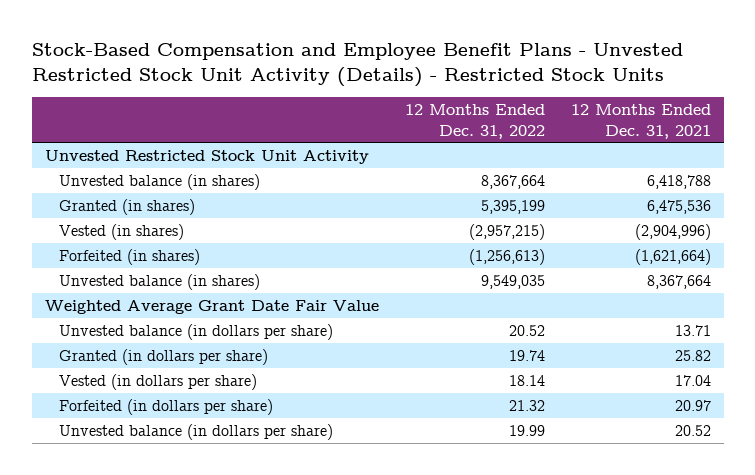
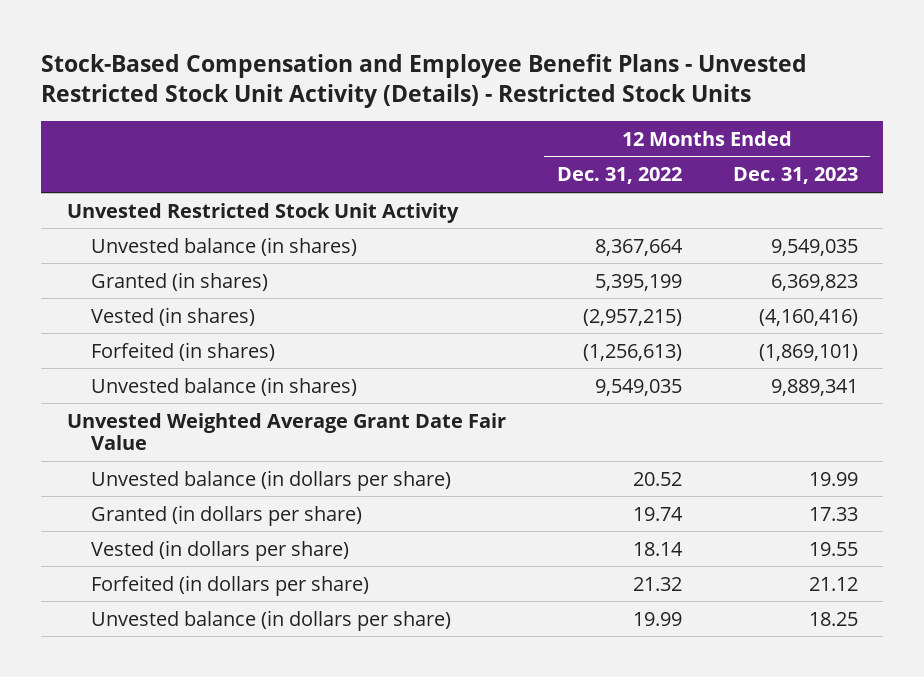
[570,103,711,139] 12 Months Ended Dec. 31, 2021 -> none
none -> [732,167,858,185] Dec. 31, 2023
[44,299,379,314] Weighted Average Grant Date Fair Value -> [66,412,506,451] Unvested Weighted Average Grant Date Fair Value

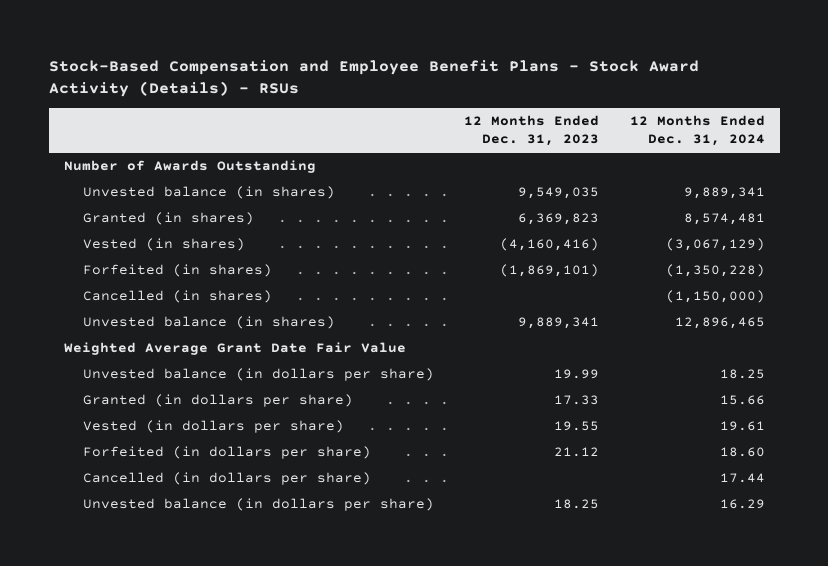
[41,53,808,108] Stock-Based Compensation and Employee Benefit Plans - Unvested Restricted Stock Unit Activity (Details) - Restricted Stock Units -> [48,59,699,98] Stock-Based Compensation and Employee Benefit Plans - Stock Award Activity (Details) - RSUs
[556,167,682,185] Dec. 31, 2022 -> none
none -> [629,114,765,147] 12 Months Ended Dec. 31, 2024
[66,202,459,223] Unvested Restricted Stock Unit Activity -> [63,160,316,174] Number of Awards Outstanding
none -> [83,290,273,304] Cancelled (in shares)
[66,412,506,451] Unvested Weighted Average Grant Date Fair Value -> [63,342,406,356] Weighted Average Grant Date Fair Value
none -> [83,472,372,486] Cancelled (in dollars per share)

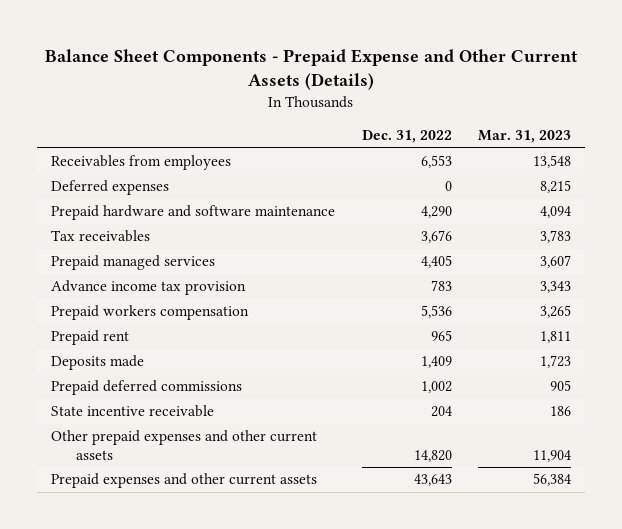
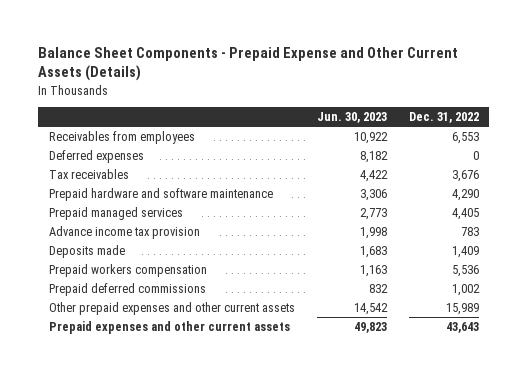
[478,130,572,144] Mar. 31, 2023 -> none
none -> [316,112,387,124] Jun. 30, 2023
[50,205,335,221] Prepaid hardware and software maintenance -> [49,187,274,201] Prepaid hardware and software maintenance
[50,330,129,346] Prepaid rent -> none
[50,305,249,321] Prepaid workers compensation -> [49,263,208,277] Prepaid workers compensation
[50,405,214,418] State incentive receivable -> none
[413,450,452,463] 14,820 -> [445,302,479,315] 15,989

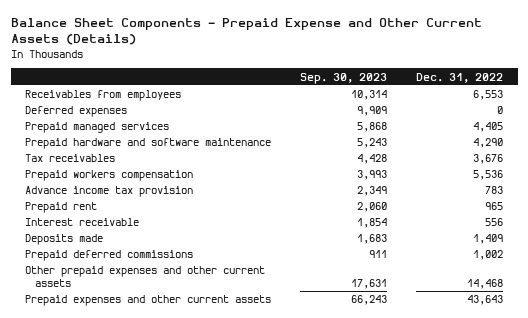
[316,112,387,124] Jun. 30, 2023 -> none
none -> [300,72,388,84] Sep. 30, 2023
[49,187,274,201] Prepaid hardware and software maintenance -> [25,138,272,150] Prepaid hardware and software maintenance
[49,168,130,179] Tax receivables -> [25,154,116,163] Tax receivables
[49,263,208,277] Prepaid workers compensation -> [25,170,194,182] Prepaid workers compensation
none -> [25,202,98,214] Prepaid rent
none -> [25,218,140,227] Interest receivable
[445,302,479,315] 15,989 -> [467,279,504,290] 14,468

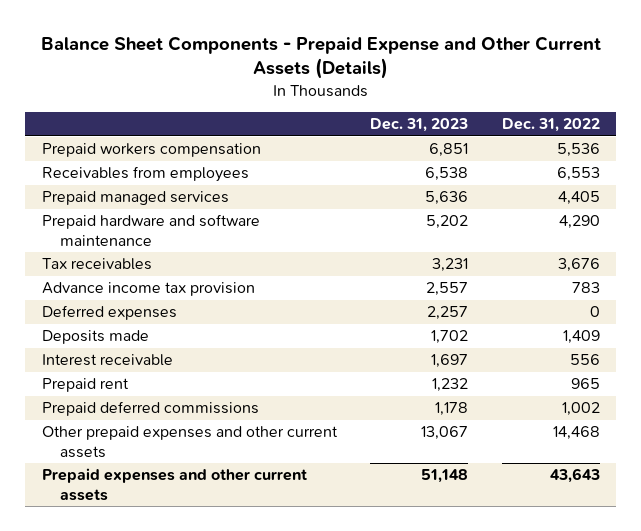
[300,72,388,84] Sep. 30, 2023 -> none
none -> [370,118,469,133] Dec. 31, 2023
[25,170,194,182] Prepaid workers compensation -> [41,143,261,158] Prepaid workers compensation
[25,106,128,118] Deferred expenses -> [41,305,177,321] Deferred expenses
[25,218,140,227] Interest receivable -> [41,354,173,367] Interest receivable
[25,202,98,214] Prepaid rent -> [41,378,129,393] Prepaid rent

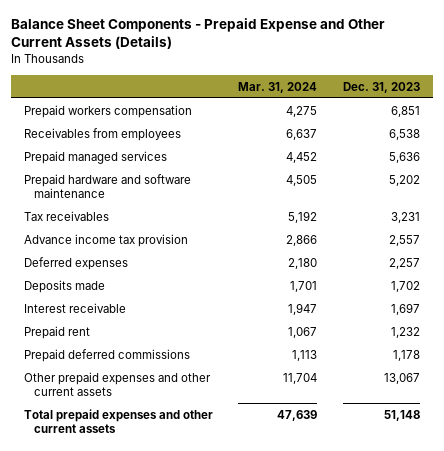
[501,118,600,133] Dec. 31, 2022 -> none
none -> [238,81,318,93] Mar. 31, 2024
[41,468,307,501] Prepaid expenses and other current assets -> [23,408,213,433] Total prepaid expenses and other current assets

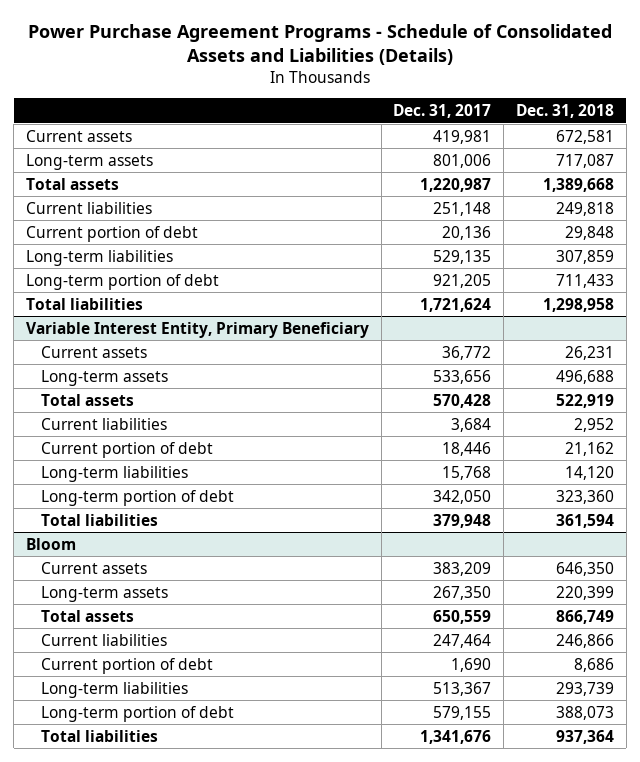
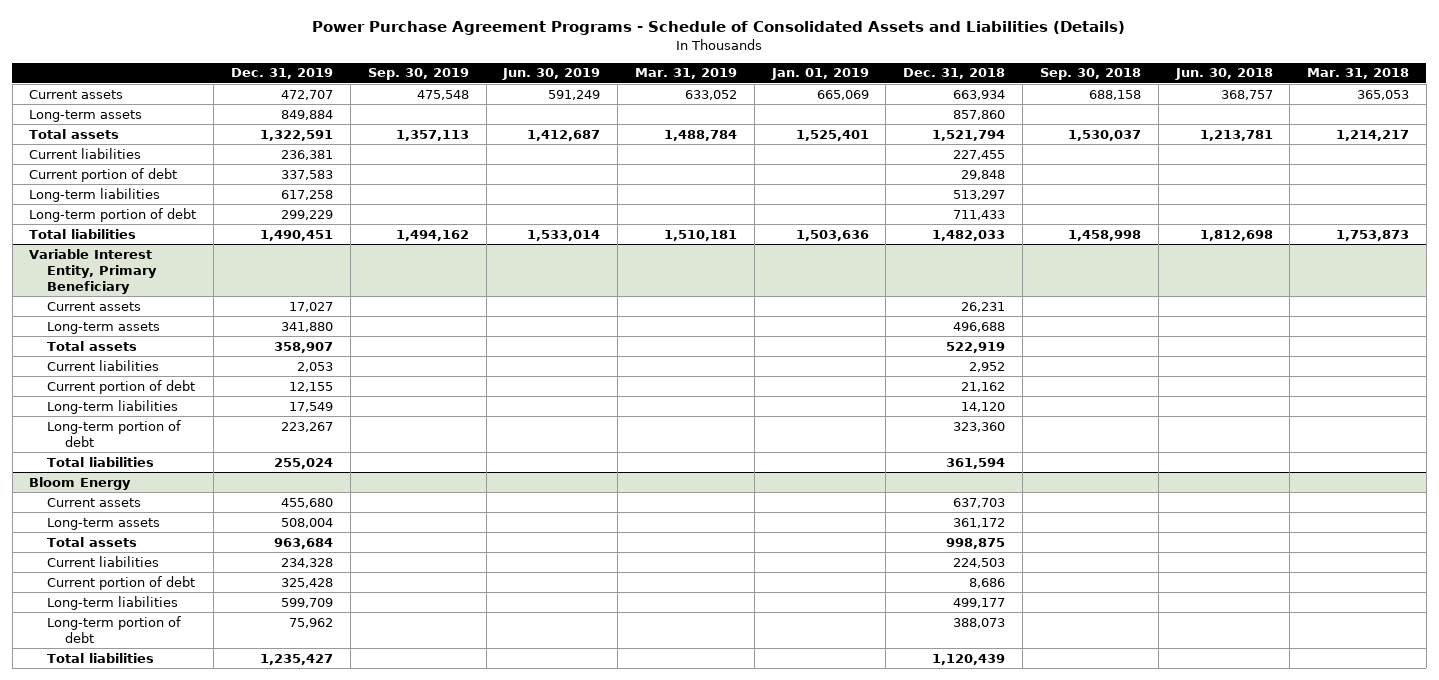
[393,103,492,118] Dec. 31, 2017 -> none
none -> [231,68,334,80] Dec. 31, 2019
none -> [367,68,469,81] Sep. 30, 2019
none -> [502,68,601,81] Jun. 30, 2019
none -> [635,68,738,80] Mar. 31, 2019
none -> [770,68,869,81] Jan. 01, 2019
none -> [1039,68,1141,81] Sep. 30, 2018
none -> [1174,68,1273,81] Jun. 30, 2018
none -> [1307,68,1410,80] Mar. 31, 2018
[555,129,614,144] 672,581 -> [953,89,1006,100] 663,934
[555,153,614,168] 717,087 -> [953,109,1006,120] 857,860
[542,177,614,192] 1,389,668 -> [932,129,1006,141] 1,521,794
[555,201,614,216] 249,818 -> [953,149,1006,160] 227,455
[555,249,614,264] 307,859 -> [953,189,1006,200] 513,297
[542,297,614,312] 1,298,958 -> [932,229,1006,241] 1,482,033
[25,537,76,550] Bloom -> [29,476,132,490] Bloom Energy
[555,561,614,576] 646,350 -> [953,497,1006,508] 637,703
[555,585,614,600] 220,399 -> [953,517,1006,528] 361,172
[555,609,614,624] 866,749 -> [946,537,1006,549] 998,875
[555,633,614,648] 246,866 -> [953,557,1006,568] 224,503
[555,681,614,696] 293,739 -> [953,597,1006,608] 499,177
[555,729,614,744] 937,364 -> [932,653,1006,665] 1,120,439

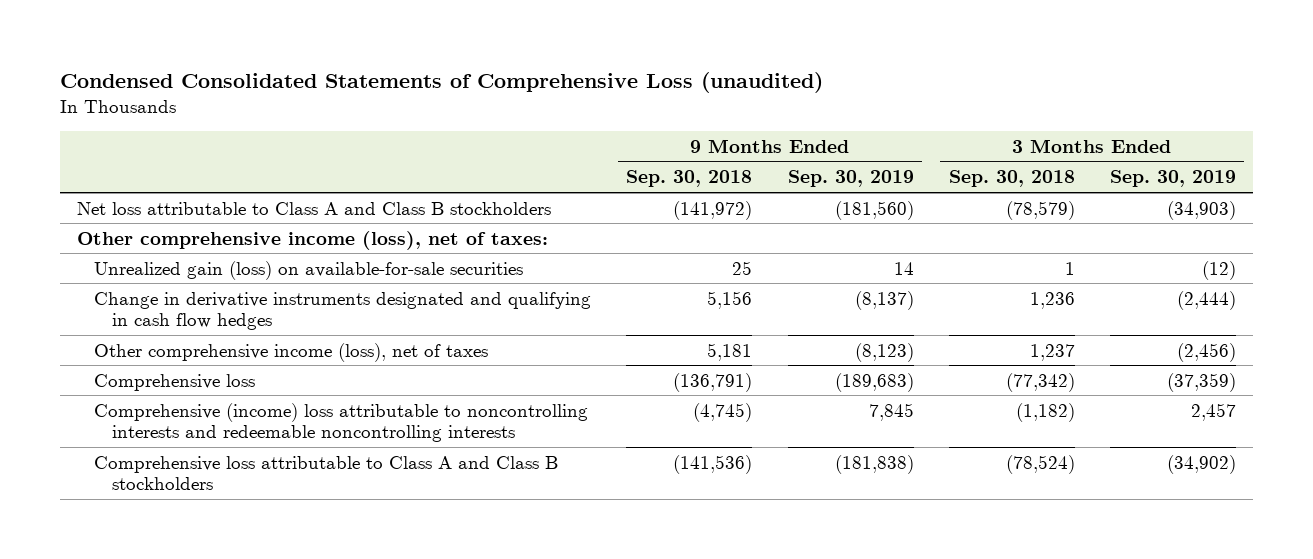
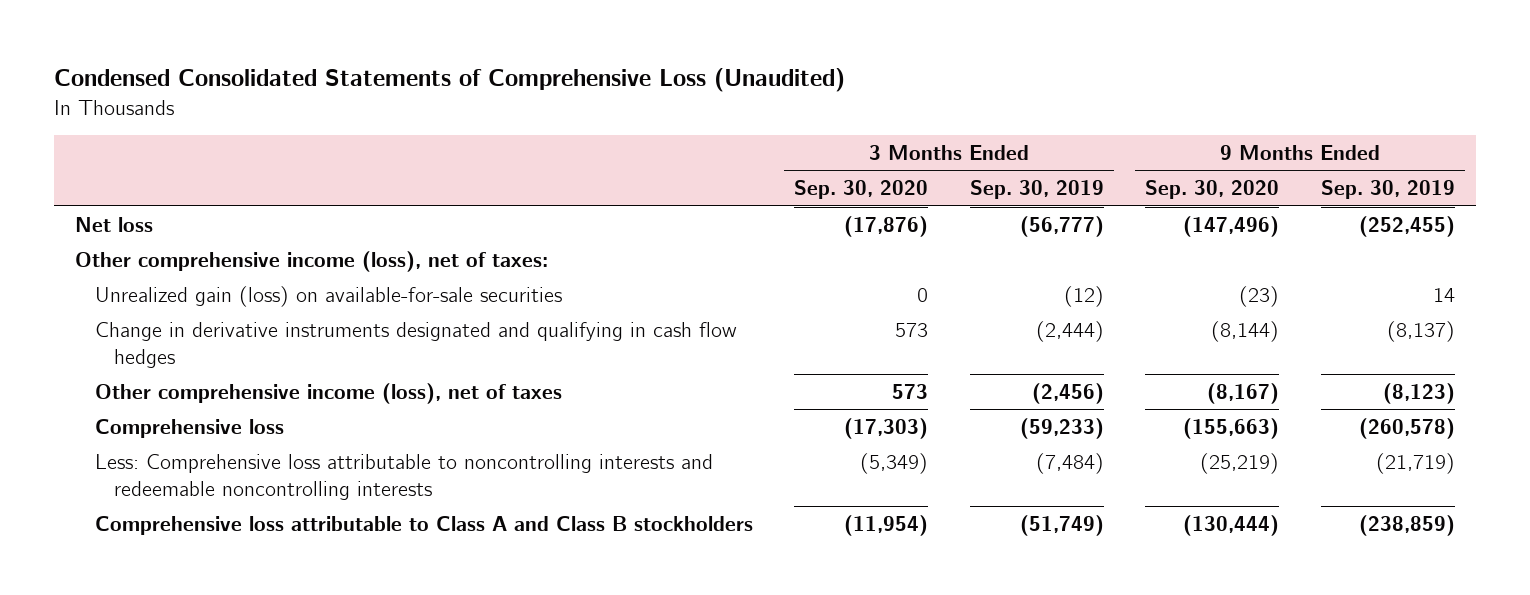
[59,72,823,94] Condensed Consolidated Statements of Comprehensive Loss (unaudited) -> [53,68,845,93] Condensed Consolidated Statements of Comprehensive Loss (Unaudited)
[626,170,753,188] Sep. 30, 2018 -> none
[948,170,1075,188] Sep. 30, 2018 -> none
none -> [794,180,929,200] Sep. 30, 2020
none -> [1145,180,1280,200] Sep. 30, 2020
[77,201,552,215] Net loss attributable to Class A and Class B stockholders -> none
none -> [74,216,153,232] Net loss
[834,372,914,392] (189,683) -> [1359,417,1456,439] (260,578)
[1166,372,1236,392] (37,359) -> [1019,417,1104,439] (59,233)
[94,402,589,442] Comprehensive (income) loss attributable to noncontrolling interests and redeemable noncontrolling interests -> [94,453,713,500] Less: Comprehensive loss attributable to noncontrolling interests and redeemable noncontrolling interests
[868,402,914,421] 7,845 -> [1376,452,1456,474] (21,719)
[1190,402,1236,421] 2,457 -> [1035,452,1104,474] (7,484)
[834,454,914,474] (181,838) -> [1359,514,1456,536] (238,859)
[1166,454,1236,474] (34,902) -> [1019,514,1104,536] (51,749)

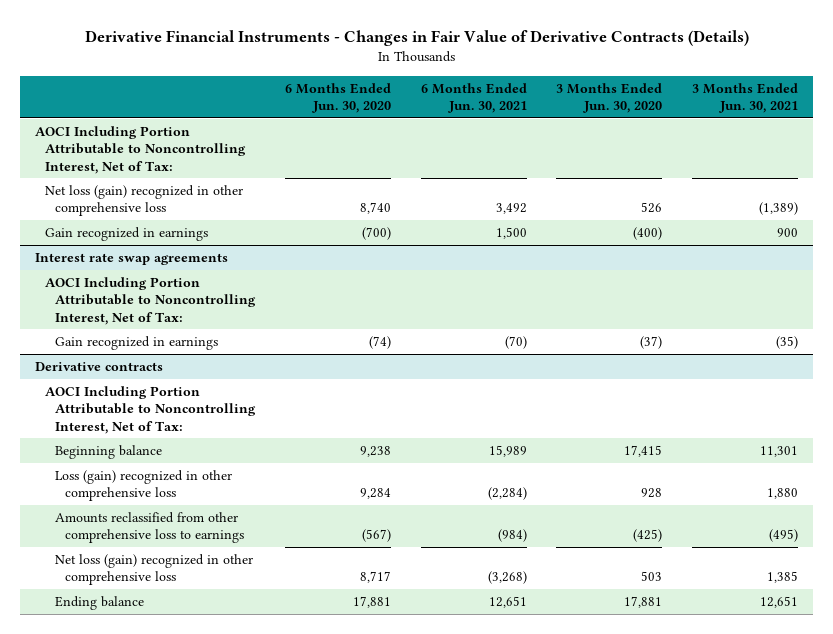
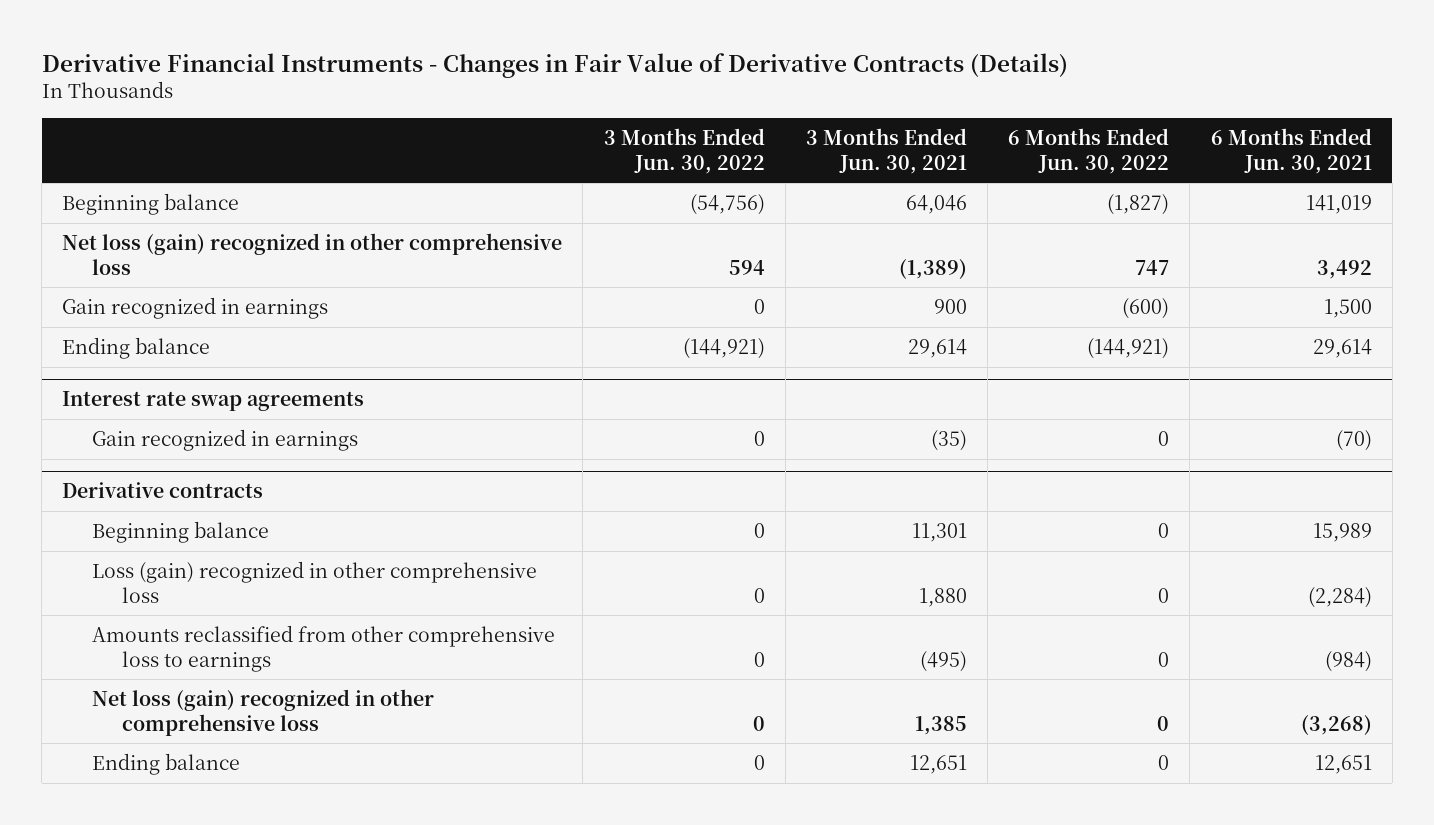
[284,82,391,113] 6 Months Ended Jun. 30, 2020 -> none
[556,82,663,113] 3 Months Ended Jun. 30, 2020 -> none
none -> [603,128,765,174] 3 Months Ended Jun. 30, 2022
none -> [1008,128,1170,174] 6 Months Ended Jun. 30, 2022
[34,126,246,174] AOCI Including Portion Attributable to Noncontrolling Interest, Net of Tax: -> none
none -> [62,192,240,215] Beginning balance
none -> [62,336,211,359] Ending balance
[44,277,256,325] AOCI Including Portion Attributable to Noncontrolling Interest, Net of Tax: -> none
[44,386,256,434] AOCI Including Portion Attributable to Noncontrolling Interest, Net of Tax: -> none

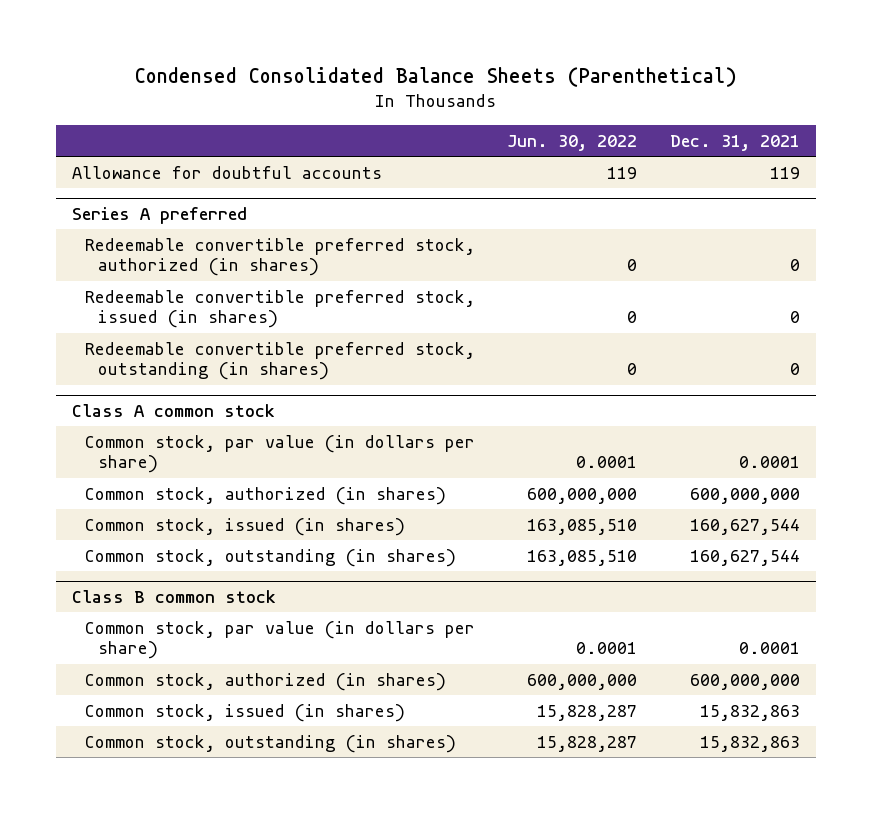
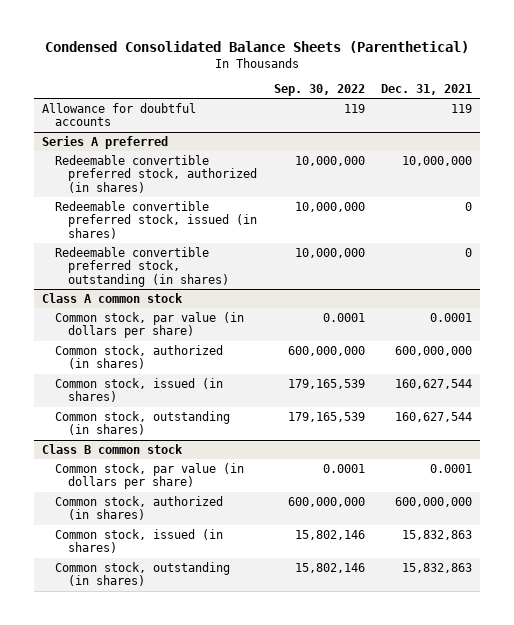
[507,134,638,151] Jun. 30, 2022 -> none
none -> [273,84,365,97] Sep. 30, 2022
[789,259,800,272] 0 -> [402,155,473,166] 10,000,000

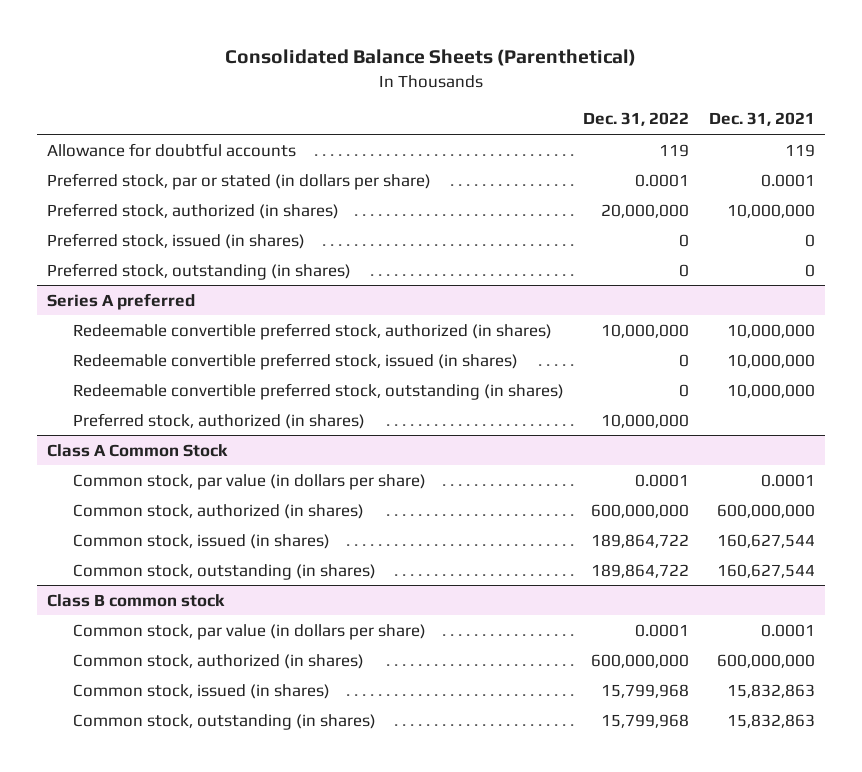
[44,40,469,53] Condensed Consolidated Balance Sheets (Parenthetical) -> [224,49,636,67] Consolidated Balance Sheets (Parenthetical)
[273,84,365,97] Sep. 30, 2022 -> none
none -> [583,112,690,127] Dec. 31, 2022
none -> [46,172,431,190] Preferred stock, par or stated (in dollars per share)
none -> [46,202,339,219] Preferred stock, authorized (in shares)
none -> [46,232,305,249] Preferred stock, issued (in shares)
none -> [46,262,351,280] Preferred stock, outstanding (in shares)
[465,201,473,211] 0 -> [726,353,815,368] 10,000,000
[465,247,473,257] 0 -> [726,383,815,398] 10,000,000
none -> [72,412,365,429] Preferred stock, authorized (in shares)
[41,292,183,303] Class A common stock -> [46,443,228,457] Class A Common Stock

